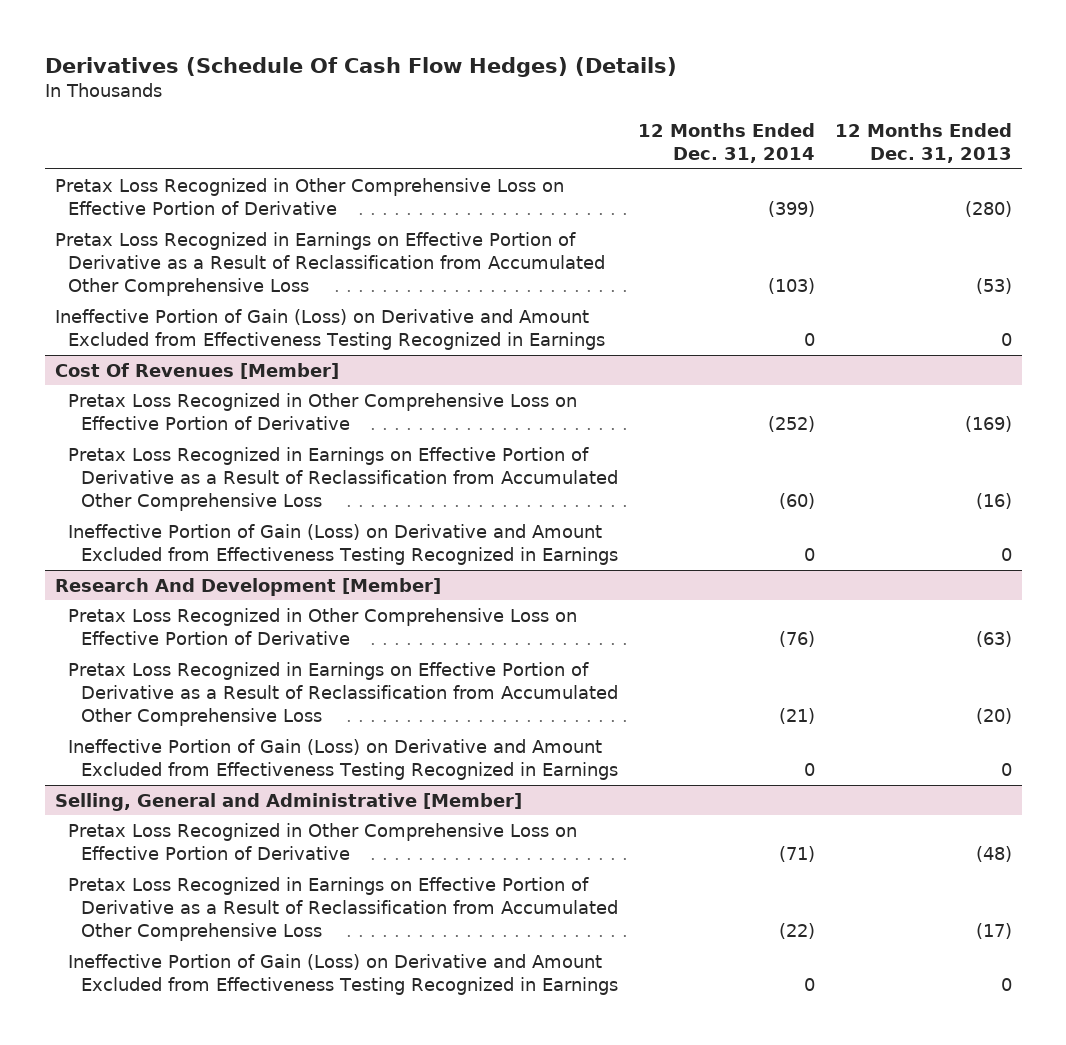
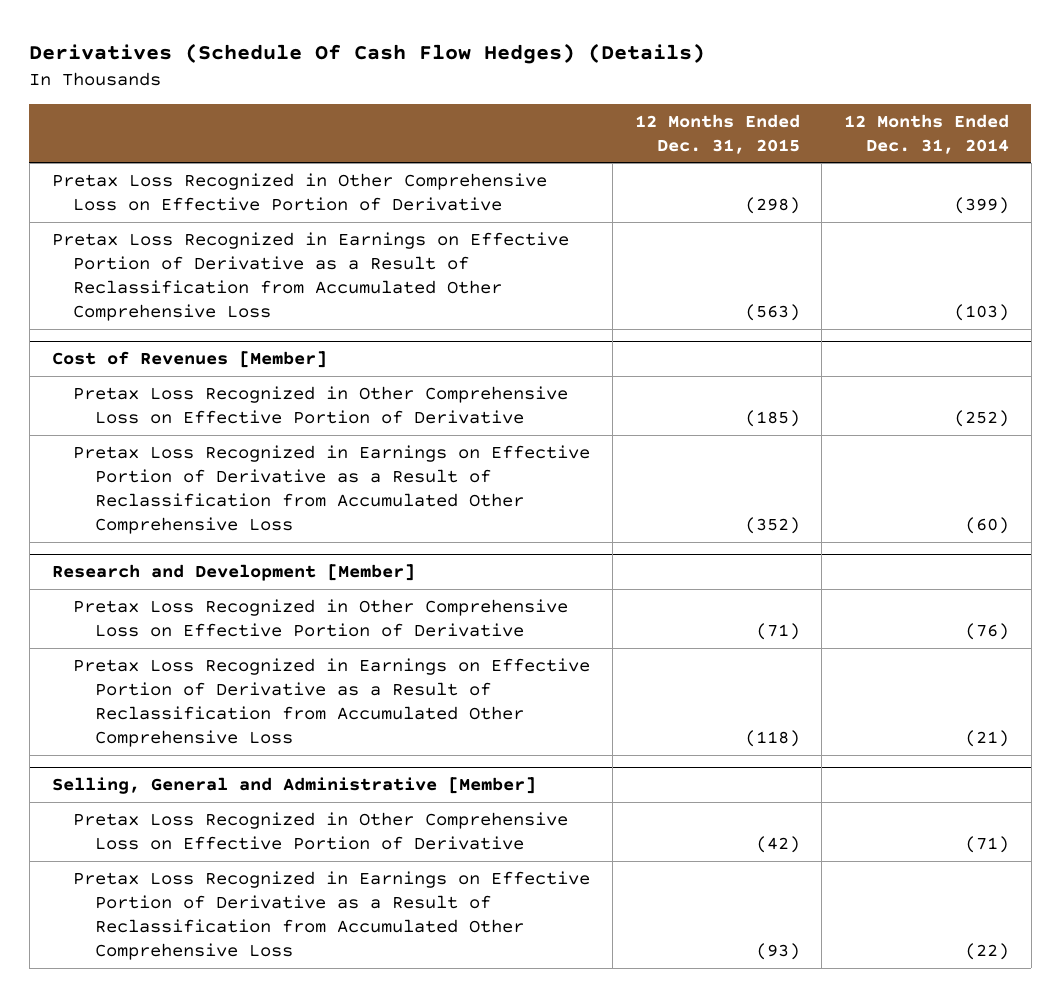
[834,122,1012,164] 12 Months Ended Dec. 31, 2013 -> none
none -> [634,113,800,154] 12 Months Ended Dec. 31, 2015
[54,308,605,351] Ineffective Portion of Gain (Loss) on Derivative and Amount Excluded from Effectiveness Testing Recognized in Earnings -> none
[54,362,339,379] Cost Of Revenues [Member] -> [51,350,327,368] Cost of Revenues [Member]
[67,523,618,566] Ineffective Portion of Gain (Loss) on Derivative and Amount Excluded from Effectiveness Testing Recognized in Earnings -> none
[54,577,441,596] Research And Development [Member] -> [51,563,415,581] Research and Development [Member]
[67,738,618,781] Ineffective Portion of Gain (Loss) on Derivative and Amount Excluded from Effectiveness Testing Recognized in Earnings -> none
[67,953,618,996] Ineffective Portion of Gain (Loss) on Derivative and Amount Excluded from Effectiveness Testing Recognized in Earnings -> none

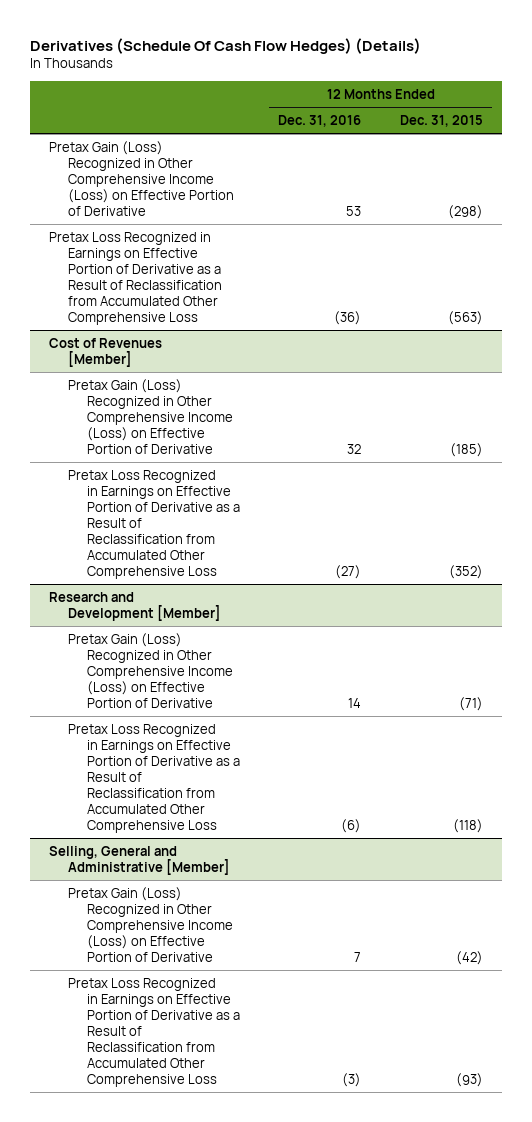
[844,113,1010,154] 12 Months Ended Dec. 31, 2014 -> none
none -> [278,115,362,128] Dec. 31, 2016
[51,172,547,212] Pretax Loss Recognized in Other Comprehensive Loss on Effective Portion of Derivative -> [49,140,235,217] Pretax Gain (Loss) Recognized in Other Comprehensive Income (Loss) on Effective Portion of Derivative
[73,385,569,425] Pretax Loss Recognized in Other Comprehensive Loss on Effective Portion of Derivative -> [68,378,233,455] Pretax Gain (Loss) Recognized in Other Comprehensive Income (Loss) on Effective Portion of Derivative
[73,598,569,638] Pretax Loss Recognized in Other Comprehensive Loss on Effective Portion of Derivative -> [68,632,233,709] Pretax Gain (Loss) Recognized in Other Comprehensive Income (Loss) on Effective Portion of Derivative
[73,811,569,851] Pretax Loss Recognized in Other Comprehensive Loss on Effective Portion of Derivative -> [68,886,233,963] Pretax Gain (Loss) Recognized in Other Comprehensive Income (Loss) on Effective Portion of Derivative

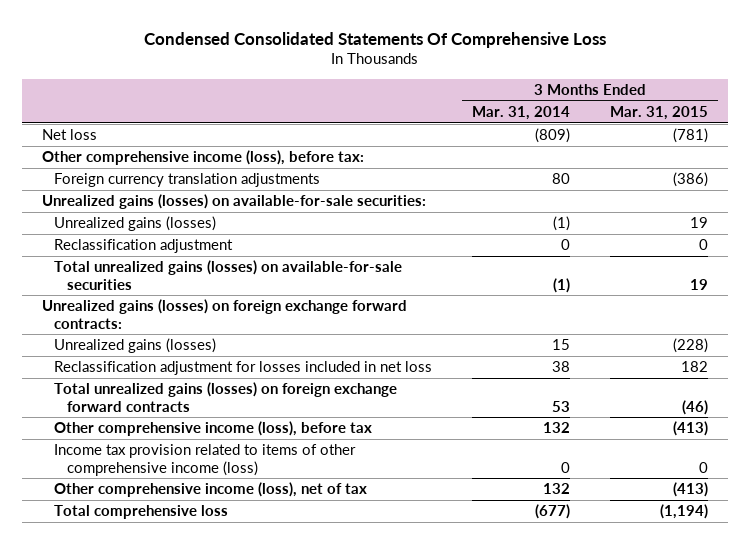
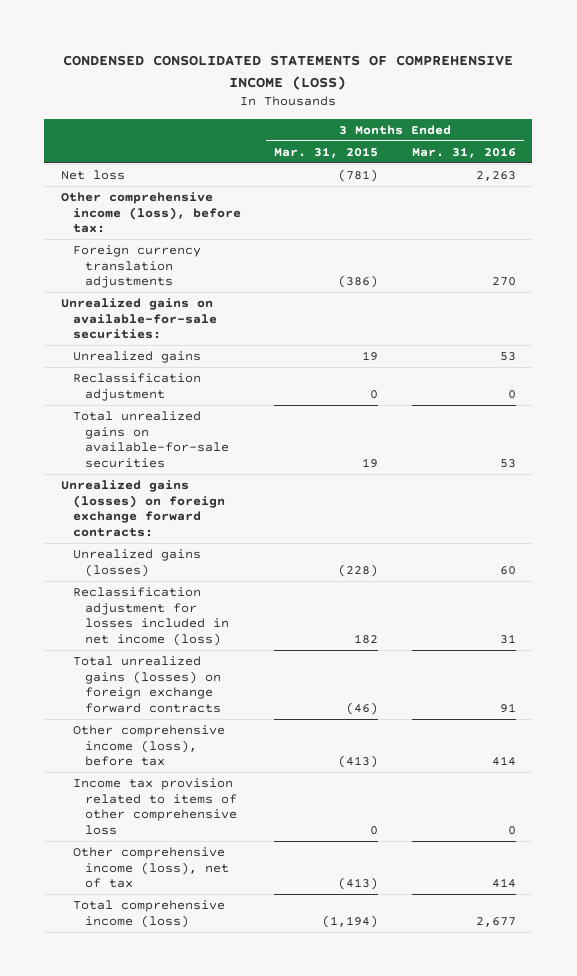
[143,31,606,48] Condensed Consolidated Statements Of Comprehensive Loss -> [63,55,514,90] CONDENSED CONSOLIDATED STATEMENTS OF COMPREHENSIVE INCOME (LOSS)
[472,105,571,120] Mar. 31, 2014 -> none
none -> [411,146,516,158] Mar. 31, 2016
[42,194,427,210] Unrealized gains (losses) on available-for-sale securities: -> [61,298,217,340] Unrealized gains on available-for-sale securities:
[54,216,217,232] Unrealized gains (losses) -> [72,351,201,364] Unrealized gains
[54,260,403,290] Total unrealized gains (losses) on available-for-sale securities -> [72,411,229,469] Total unrealized gains on available-for-sale securities
[54,361,433,376] Reclassification adjustment for losses included in net loss -> [72,587,229,647] Reclassification adjustment for losses included in net income (loss)
[54,444,357,476] Income tax provision related to items of other comprehensive income (loss) -> [72,778,237,836] Income tax provision related to items of other comprehensive loss
[54,505,229,520] Total comprehensive loss -> [72,900,225,928] Total comprehensive income (loss)

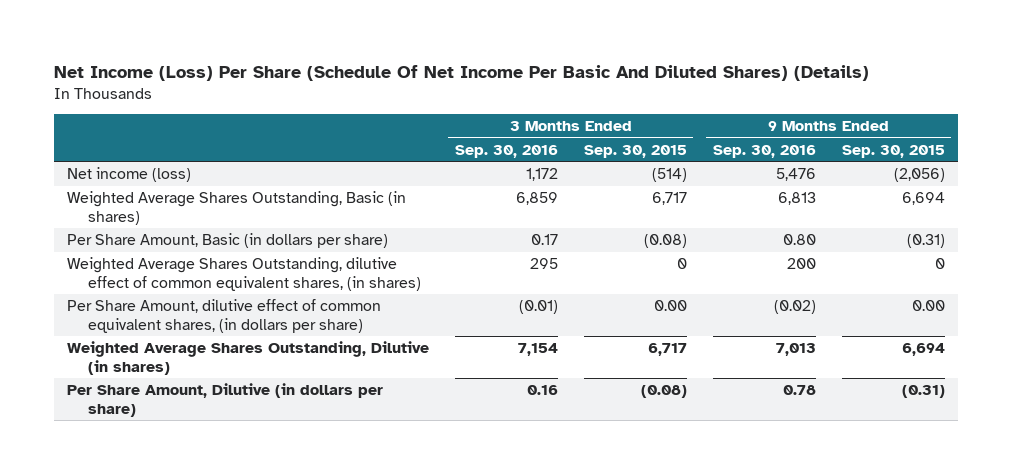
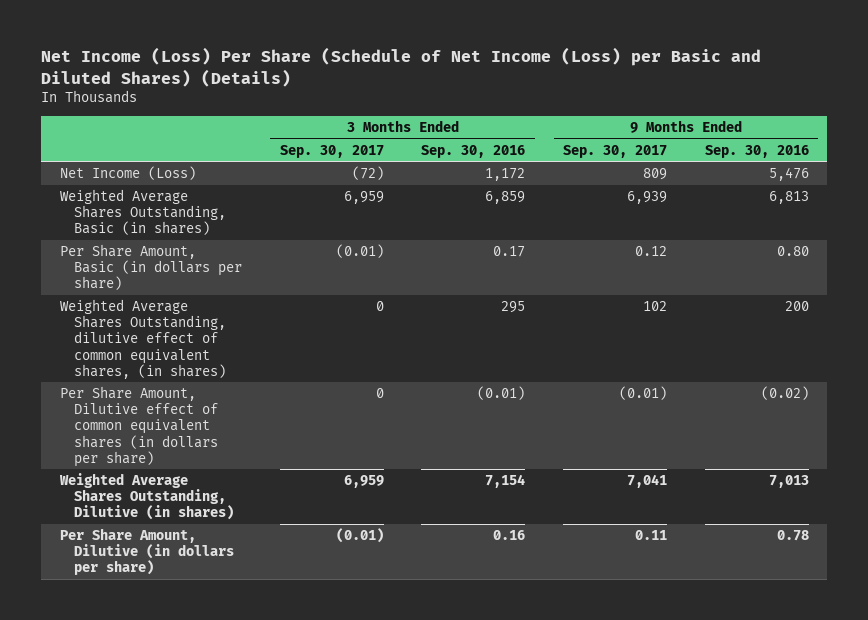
[53,64,869,81] Net Income (Loss) Per Share (Schedule Of Net Income Per Basic And Diluted Shares) (Details) -> [41,47,762,87] Net Income (Loss) Per Share (Schedule of Net Income (Loss) per Basic and Diluted Shares) (Details)
[583,144,687,158] Sep. 30, 2015 -> none
[841,144,945,158] Sep. 30, 2015 -> none
none -> [279,144,384,158] Sep. 30, 2017
none -> [562,144,667,158] Sep. 30, 2017
[66,167,191,183] Net income (loss) -> [59,166,196,181] Net Income (Loss)
[66,299,381,333] Per Share Amount, dilutive effect of common equivalent shares, (in dollars per share) -> [59,386,219,467] Per Share Amount, Dilutive effect of common equivalent shares (in dollars per share)

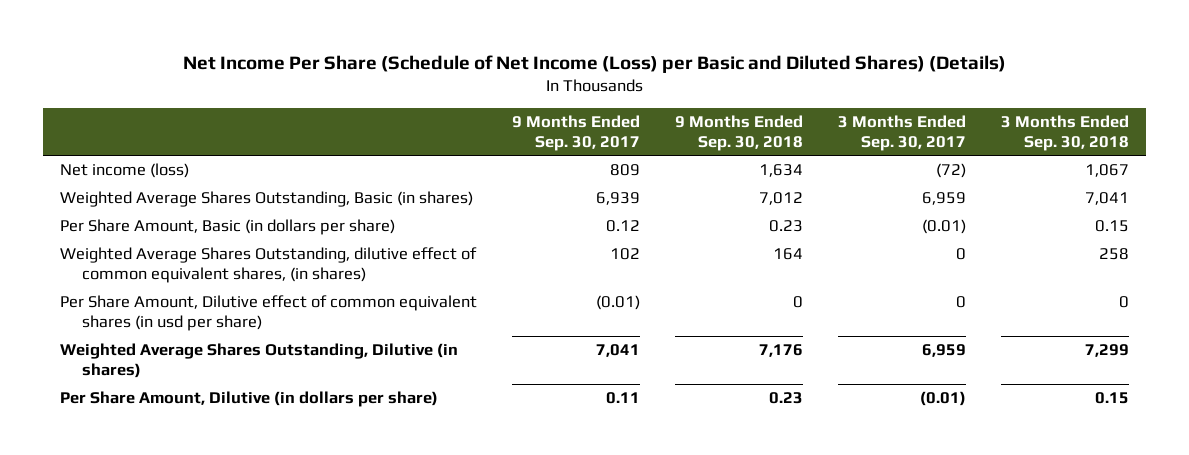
[41,47,762,87] Net Income (Loss) Per Share (Schedule of Net Income (Loss) per Basic and Diluted Shares) (Details) -> [182,54,1006,73] Net Income Per Share (Schedule of Net Income (Loss) per Basic and Diluted Shares) (Details)
[421,144,526,158] Sep. 30, 2016 -> none
[704,144,809,158] Sep. 30, 2016 -> none
none -> [675,114,804,151] 9 Months Ended Sep. 30, 2018
none -> [1000,114,1129,151] 3 Months Ended Sep. 30, 2018
[59,166,196,181] Net Income (Loss) -> [60,163,190,179] Net income (loss)
[59,386,219,467] Per Share Amount, Dilutive effect of common equivalent shares (in dollars per share) -> [60,295,478,332] Per Share Amount, Dilutive effect of common equivalent shares (in usd per share)

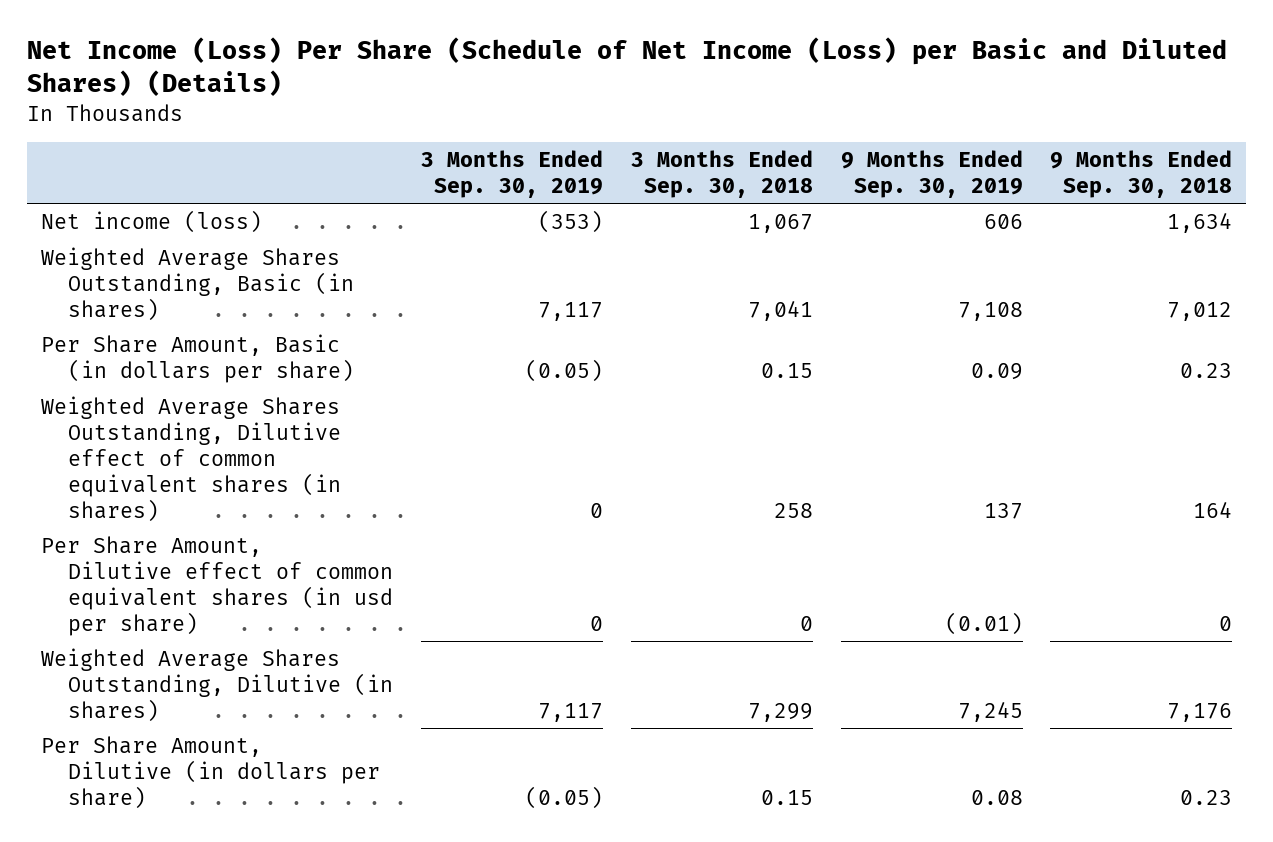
[182,54,1006,73] Net Income Per Share (Schedule of Net Income (Loss) per Basic and Diluted Shares) (Details) -> [26,37,1227,97] Net Income (Loss) Per Share (Schedule of Net Income (Loss) per Basic and Diluted Shares) (Details)
[512,114,641,151] 9 Months Ended Sep. 30, 2017 -> none
[838,114,967,151] 3 Months Ended Sep. 30, 2017 -> none
none -> [420,150,603,198] 3 Months Ended Sep. 30, 2019
none -> [840,150,1023,198] 9 Months Ended Sep. 30, 2019
[60,247,478,284] Weighted Average Shares Outstanding, dilutive effect of common equivalent shares, (in shares) -> [40,396,342,522] Weighted Average Shares Outstanding, Dilutive effect of common equivalent shares (in shares)

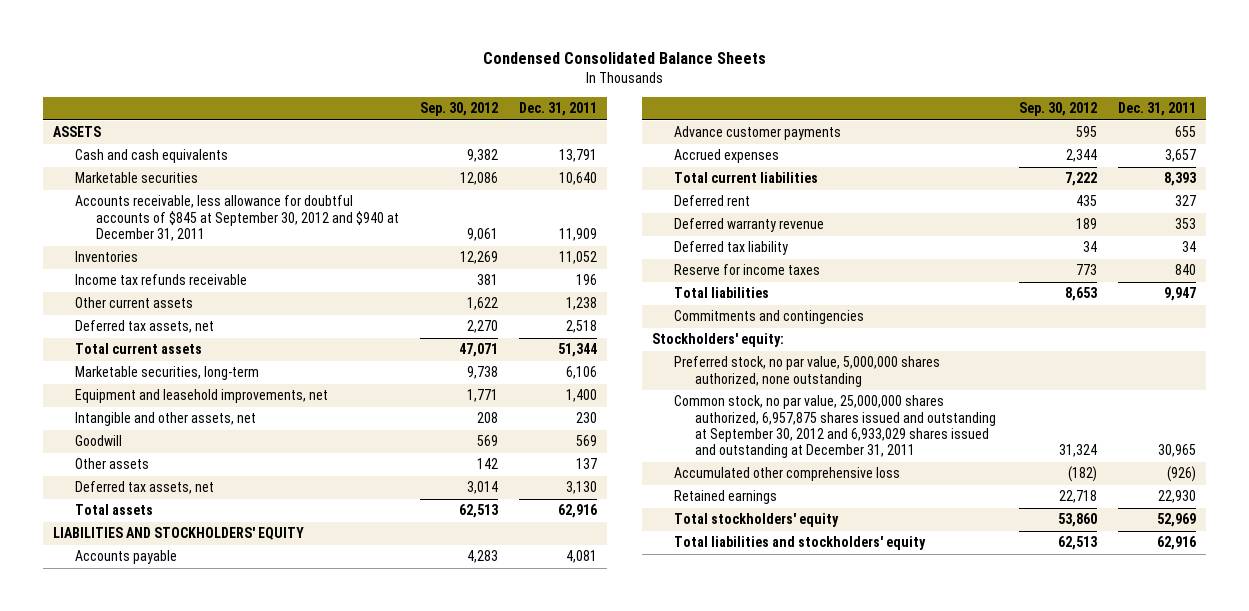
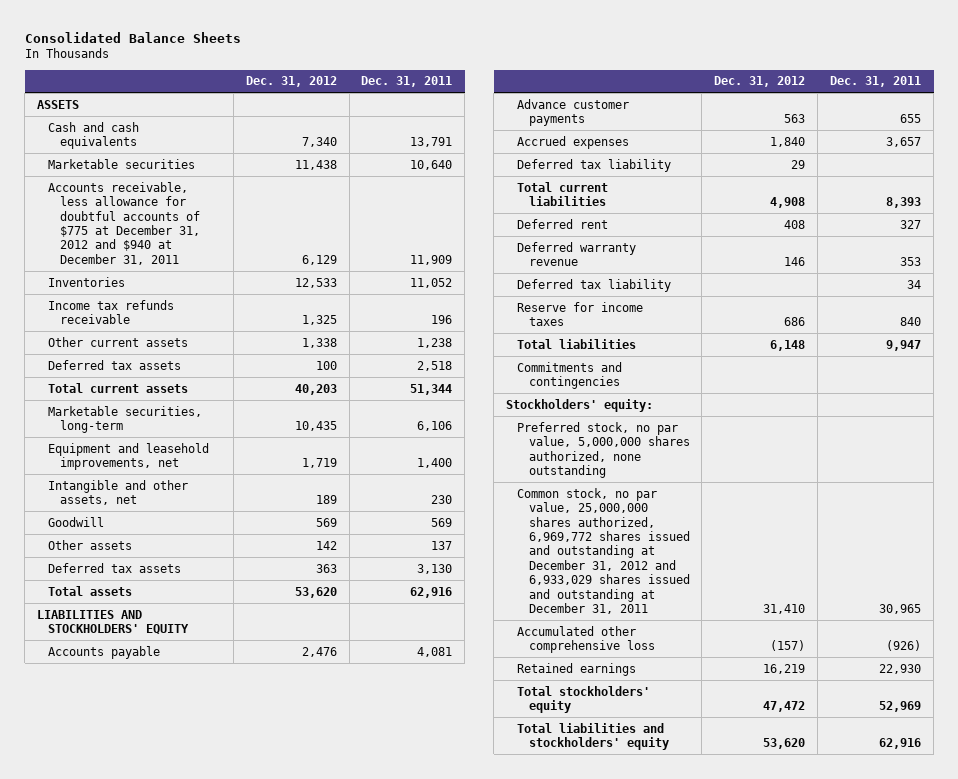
[482,52,766,65] Condensed Consolidated Balance Sheets -> [24,31,241,43] Consolidated Balance Sheets
[419,101,498,116] Sep. 30, 2012 -> none
none -> [245,76,337,88] Dec. 31, 2012
[74,195,399,241] Accounts receivable, less allowance for doubtful accounts of $845 at September 30, 2012 and $940 at December 31, 2011 -> [48,181,200,265] Accounts receivable, less allowance for doubtful accounts of $775 at December 31, 2012 and $940 at December 31, 2011
[74,320,214,334] Deferred tax assets, net -> [48,359,182,370] Deferred tax assets
[74,481,214,495] Deferred tax assets, net -> [48,562,182,573] Deferred tax assets
none -> [517,158,672,172] Deferred tax liability
[673,395,997,459] Common stock, no par value, 25,000,000 shares authorized, 6,957,875 shares issued and outstanding at September 30, 2012 and 6,933,029 shares issued and outstanding at December 31, 2011 -> [517,487,690,615] Common stock, no par value, 25,000,000 shares authorized, 6,969,772 shares issued and outstanding at December 31, 2012 and 6,933,029 shares issued and outstanding at December 31, 2011

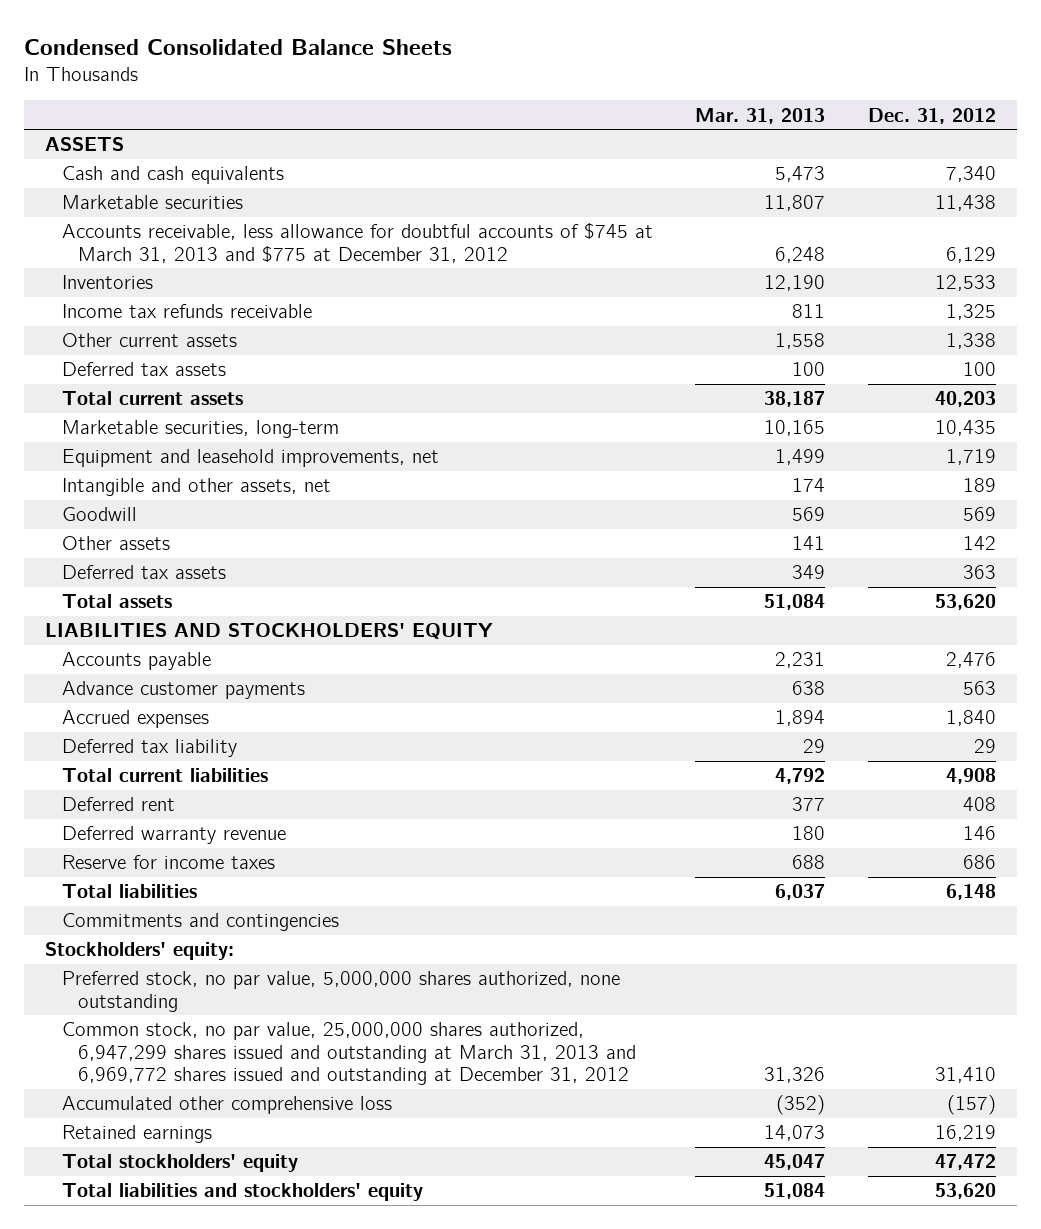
[24,31,241,43] Consolidated Balance Sheets -> [24,38,453,55] Condensed Consolidated Balance Sheets
[361,76,453,88] Dec. 31, 2011 -> none
none -> [695,107,826,124] Mar. 31, 2013
[48,181,200,265] Accounts receivable, less allowance for doubtful accounts of $775 at December 31, 2012 and $940 at December 31, 2011 -> [61,223,653,263] Accounts receivable, less allowance for doubtful accounts of $745 at March 31, 2013 and $775 at December 31, 2012
[517,278,672,292] Deferred tax liability -> none
[517,487,690,615] Common stock, no par value, 25,000,000 shares authorized, 6,969,772 shares issued and outstanding at December 31, 2012 and 6,933,029 shares issued and outstanding at December 31, 2011 -> [61,1022,637,1086] Common stock, no par value, 25,000,000 shares authorized, 6,947,299 shares issued and outstanding at March 31, 2013 and 6,969,772 shares issued and outstanding at December 31, 2012

